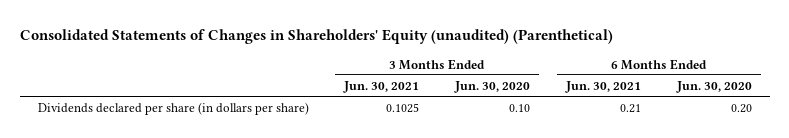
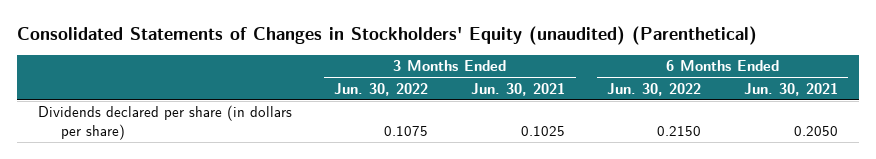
[19,29,613,45] Consolidated Statements of Changes in Shareholders' Equity (unaudited) (Parenthetical) -> [16,26,757,46] Consolidated Statements of Changes in Stockholders' Equity (unaudited) (Parenthetical)
[454,80,531,93] Jun. 30, 2020 -> none
[675,80,752,93] Jun. 30, 2020 -> none
none -> [334,82,429,96] Jun. 30, 2022
none -> [607,82,702,96] Jun. 30, 2022
[620,103,642,113] 0.21 -> [793,125,838,136] 0.2050

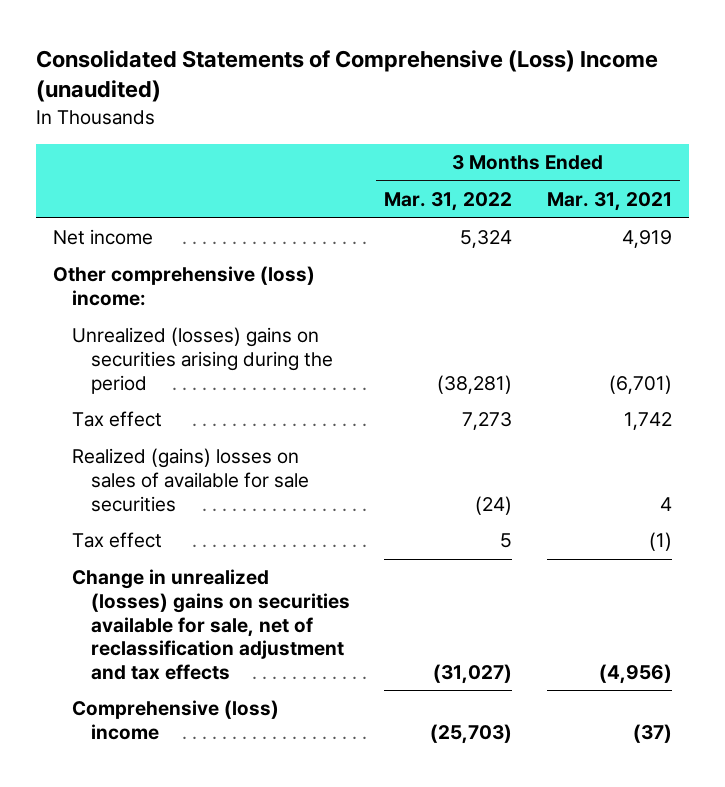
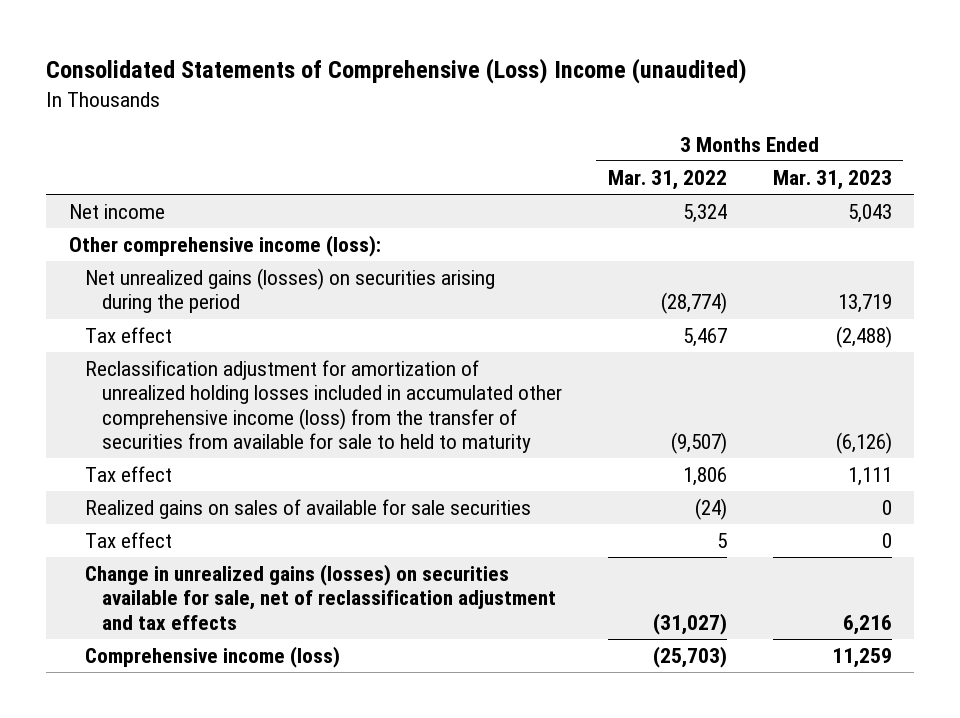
[546,192,672,212] Mar. 31, 2021 -> none
none -> [772,169,892,190] Mar. 31, 2023
[53,266,316,307] Other comprehensive (loss) income: -> [68,235,381,258] Other comprehensive income (loss):
[72,327,334,394] Unrealized (losses) gains on securities arising during the period -> [85,268,496,314] Net unrealized gains (losses) on securities arising during the period
[437,374,513,394] (38,281) -> [660,292,727,315] (28,774)
[462,412,513,431] 7,273 -> [682,328,727,348] 5,467
none -> [85,360,562,454] Reclassification adjustment for amortization of unrealized holding losses included in accumulated other comprehensive income (loss) from the transfer of securities from available for sale to held to maturity
none -> [85,466,173,483] Tax effect
[72,448,310,512] Realized (gains) losses on sales of available for sale securities -> [85,499,532,520] Realized gains on sales of available for sale securities
[72,569,351,681] Change in unrealized (losses) gains on securities available for sale, net of reclassification adjustment and tax effects -> [85,564,556,630] Change in unrealized gains (losses) on securities available for sale, net of reclassification adjustment and tax effects
[72,700,280,741] Comprehensive (loss) income -> [85,646,341,669] Comprehensive income (loss)

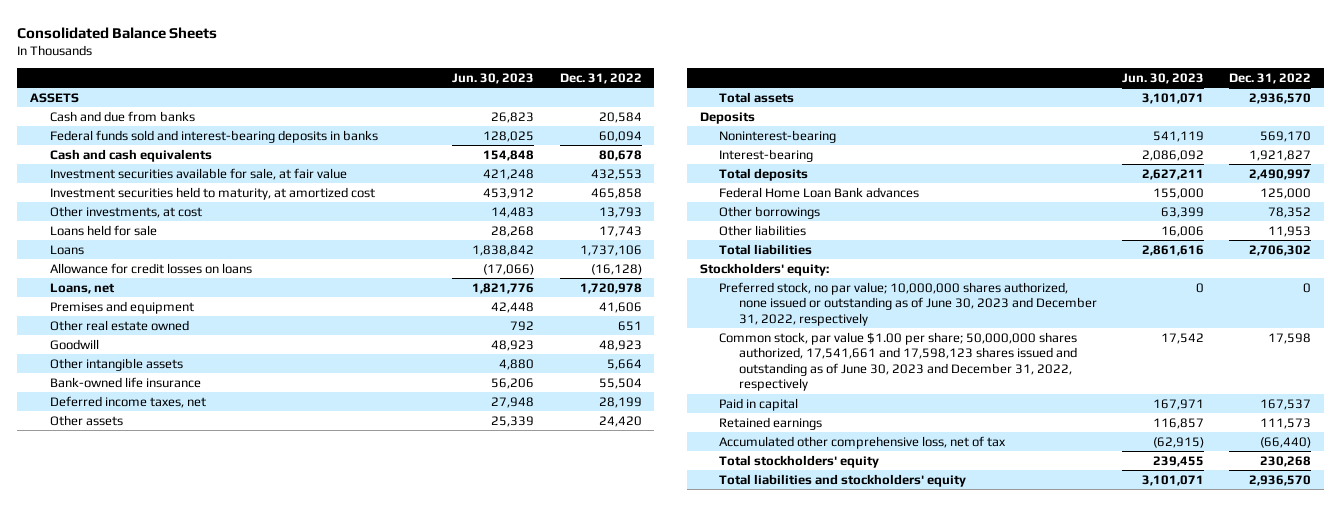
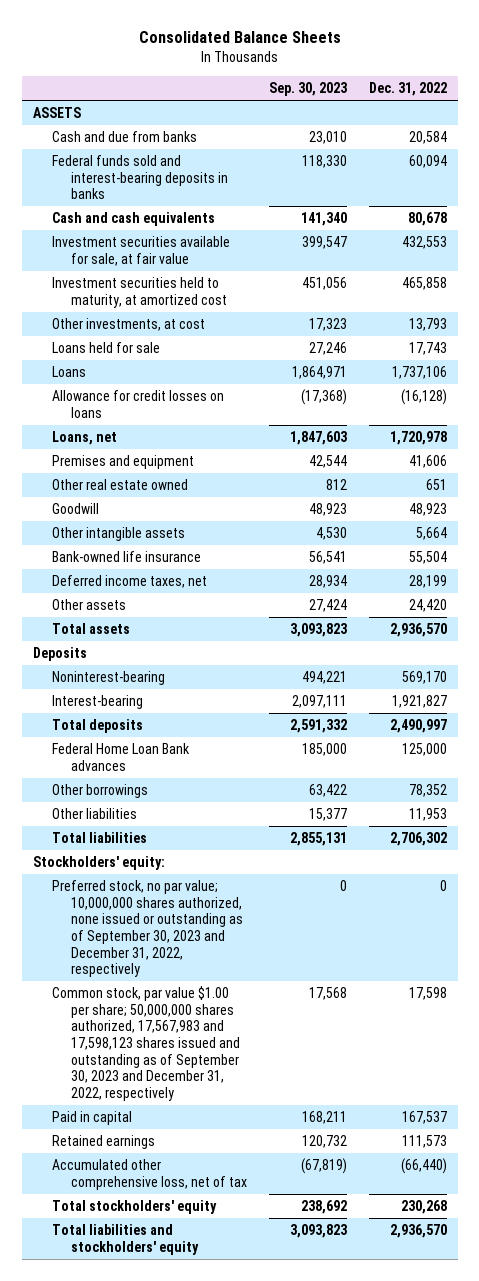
[452,73,535,85] Jun. 30, 2023 -> none
none -> [268,82,347,97] Sep. 30, 2023
[719,281,1097,326] Preferred stock, no par value; 10,000,000 shares authorized, none issued or outstanding as of June 30, 2023 and December 31, 2022, respectively -> [51,879,243,978] Preferred stock, no par value; 10,000,000 shares authorized, none issued or outstanding as of September 30, 2023 and December 31, 2022, respectively
[719,331,1078,392] Common stock, par value $1.00 per share; 50,000,000 shares authorized, 17,541,661 and 17,598,123 shares issued and outstanding as of June 30, 2023 and December 31, 2022, respectively -> [51,985,240,1101] Common stock, par value $1.00 per share; 50,000,000 shares authorized, 17,567,983 and 17,598,123 shares issued and outstanding as of September 30, 2023 and December 31, 2022, respectively

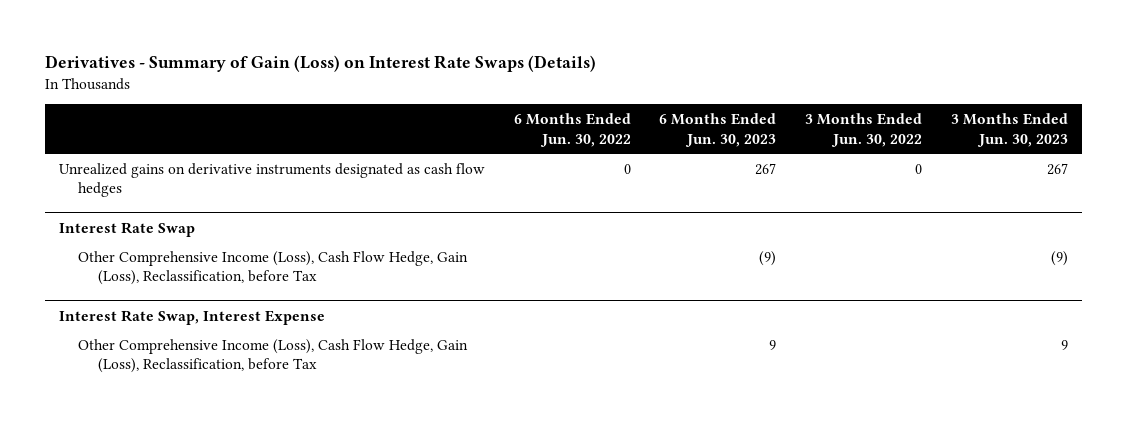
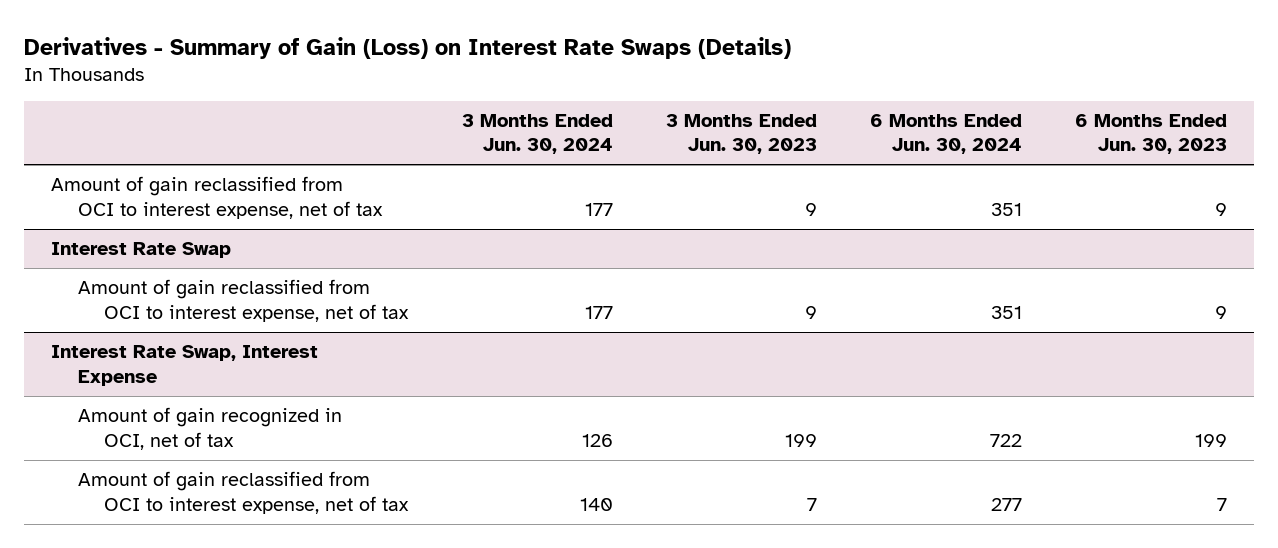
[513,113,631,147] 6 Months Ended Jun. 30, 2022 -> none
[804,113,922,147] 3 Months Ended Jun. 30, 2022 -> none
none -> [461,113,613,155] 3 Months Ended Jun. 30, 2024
none -> [869,113,1022,155] 6 Months Ended Jun. 30, 2024
[58,162,485,198] Unrealized gains on derivative instruments designated as cash flow hedges -> none
none -> [50,176,383,219] Amount of gain reclassified from OCI to interest expense, net of tax
[78,250,469,286] Other Comprehensive Income (Loss), Cash Flow Hedge, Gain (Loss), Reclassification, before Tax -> none
none -> [77,279,410,322] Amount of gain reclassified from OCI to interest expense, net of tax
[78,338,469,374] Other Comprehensive Income (Loss), Cash Flow Hedge, Gain (Loss), Reclassification, before Tax -> none
none -> [77,407,342,450] Amount of gain recognized in OCI, net of tax
none -> [77,471,410,514] Amount of gain reclassified from OCI to interest expense, net of tax

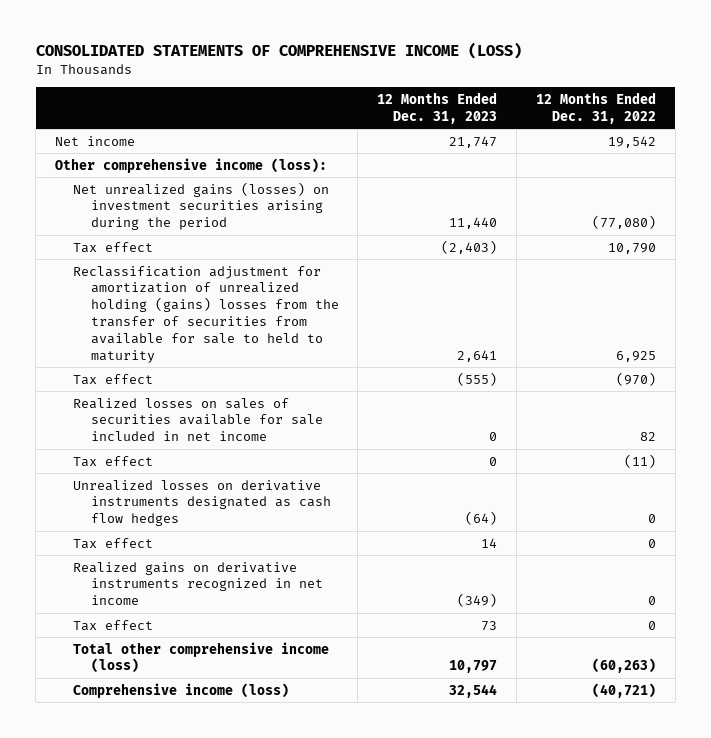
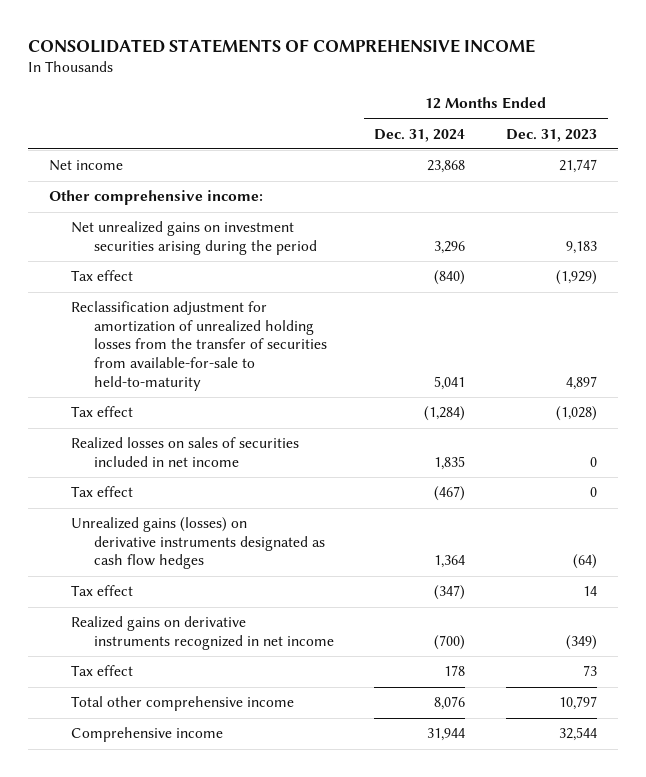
[35,42,522,60] CONSOLIDATED STATEMENTS OF COMPREHENSIVE INCOME (LOSS) -> [28,38,536,53] CONSOLIDATED STATEMENTS OF COMPREHENSIVE INCOME
[535,92,656,124] 12 Months Ended Dec. 31, 2022 -> none
none -> [374,128,466,142] Dec. 31, 2024
[55,157,328,173] Other comprehensive income (loss): -> [48,190,263,206] Other comprehensive income:
[72,181,329,231] Net unrealized gains (losses) on investment securities arising during the period -> [71,221,317,255] Net unrealized gains on investment securities arising during the period
[449,217,498,230] 11,440 -> [566,240,598,254] 9,183
[441,239,498,254] (2,403) -> [556,270,598,286] (1,929)
[72,265,339,363] Reclassification adjustment for amortization of unrealized holding (gains) losses from the transfer of securities from available for sale to held to maturity -> [71,301,327,391] Reclassification adjustment for amortization of unrealized holding losses from the transfer of securities from available-for-sale to held-to-maturity
[457,349,498,362] 2,641 -> [566,375,598,390] 4,897
[457,371,498,386] (555) -> [556,406,598,422] (1,028)
[72,397,323,442] Realized losses on sales of securities available for sale included in net income -> [71,437,300,467] Realized losses on sales of securities included in net income
[72,479,331,527] Unrealized losses on derivative instruments designated as cash flow hedges -> [71,517,325,570] Unrealized gains (losses) on derivative instruments designated as cash flow hedges
[72,641,329,674] Total other comprehensive income (loss) -> [71,696,295,712] Total other comprehensive income
[72,682,289,698] Comprehensive income (loss) -> [71,727,224,743] Comprehensive income

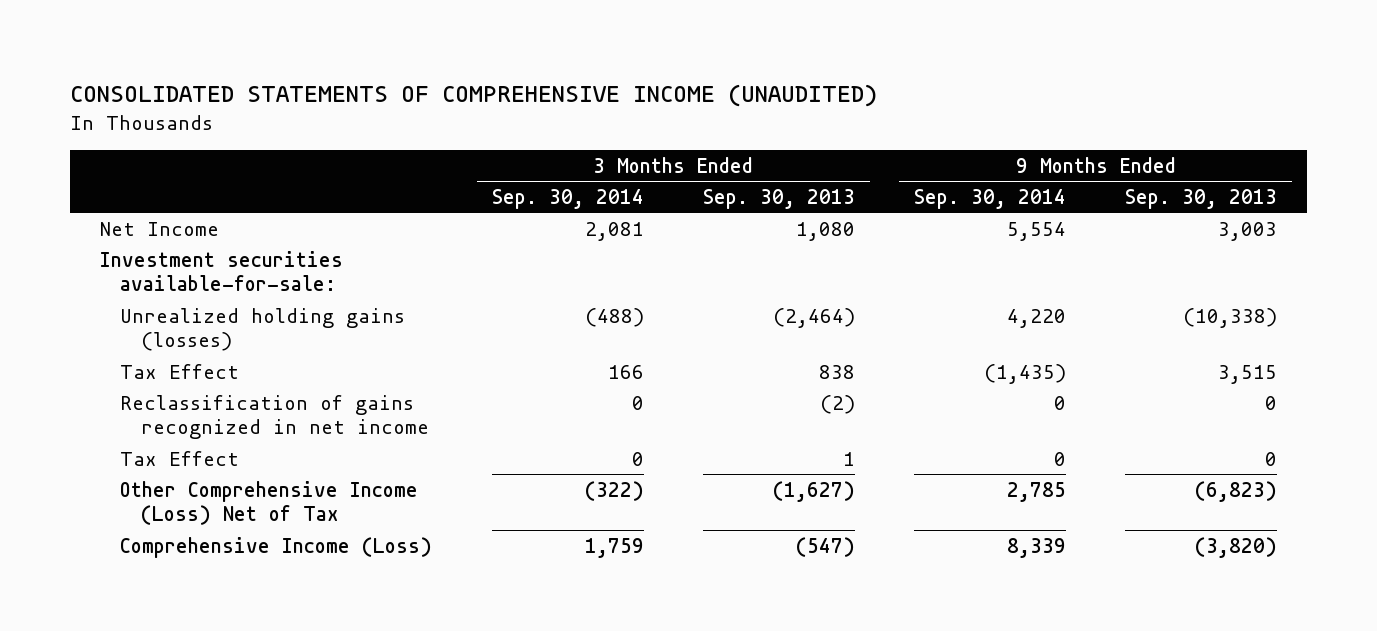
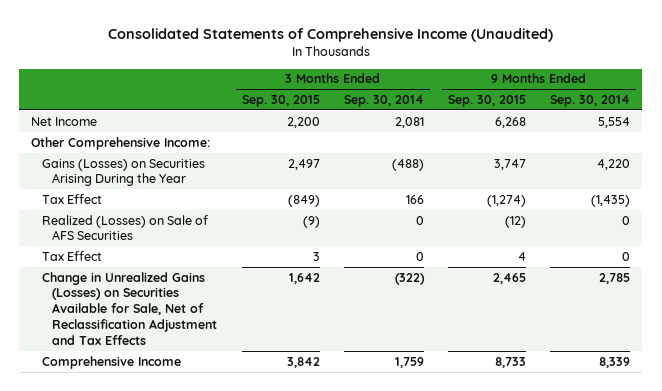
[70,84,878,108] CONSOLIDATED STATEMENTS OF COMPREHENSIVE INCOME (UNAUDITED) -> [107,27,553,42] Consolidated Statements of Comprehensive Income (Unaudited)
[702,188,855,209] Sep. 30, 2013 -> none
[1125,188,1278,209] Sep. 30, 2013 -> none
none -> [241,94,320,107] Sep. 30, 2015
none -> [448,94,527,107] Sep. 30, 2015
[100,250,344,292] Investment securities available-for-sale: -> none
none -> [31,136,211,150] Other Comprehensive Income:
[120,307,406,352] Unrealized holding gains (losses) -> [41,158,205,187] Gains (Losses) on Securities Arising During the Year
[120,394,429,440] Reclassification of gains recognized in net income -> [41,214,208,241] Realized (Losses) on Sale of AFS Securities
[120,480,419,526] Other Comprehensive Income (Loss) Net of Tax -> [41,271,218,345] Change in Unrealized Gains (Losses) on Securities Available for Sale, Net of Reclassification Adjustment and Tax Effects
[120,536,433,558] Comprehensive Income (Loss) -> [41,355,181,369] Comprehensive Income

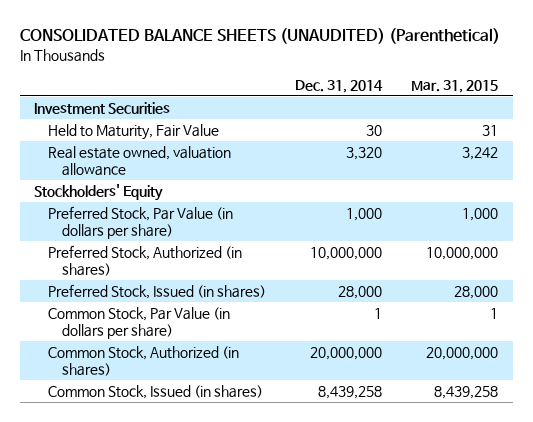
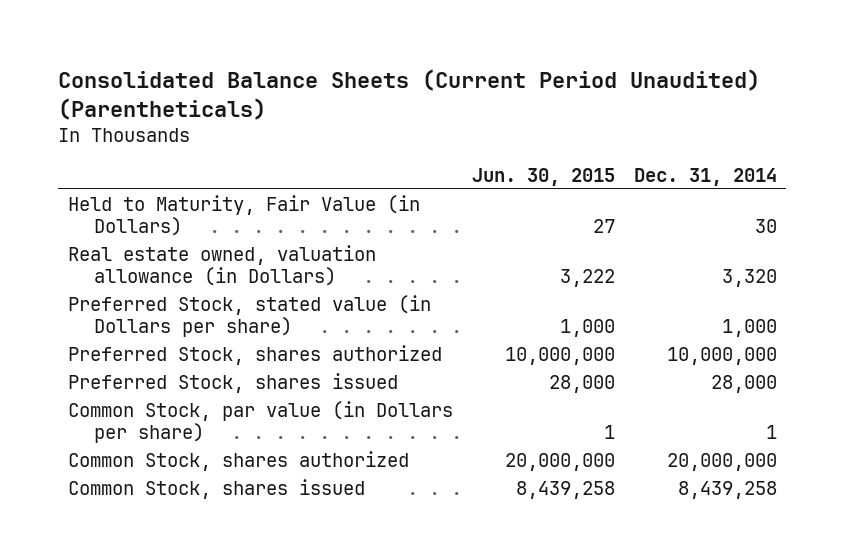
[20,28,501,45] CONSOLIDATED BALANCE SHEETS (UNAUDITED) (Parenthetical) -> [58,68,761,120] Consolidated Balance Sheets (Current Period Unaudited) (Parentheticals)
[411,79,499,93] Mar. 31, 2015 -> none
none -> [471,167,615,186] Jun. 30, 2015
[34,102,171,115] Investment Securities -> none
[34,184,164,202] Stockholders' Equity -> none
[48,124,220,141] Held to Maturity, Fair Value -> [67,194,420,236] Held to Maturity, Fair Value (in Dollars)
[48,146,232,177] Real estate owned, valuation allowance -> [67,244,376,286] Real estate owned, valuation allowance (in Dollars)
[48,206,234,240] Preferred Stock, Par Value (in dollars per share) -> [67,294,431,337] Preferred Stock, stated value (in Dollars per share)
[48,245,243,277] Preferred Stock, Authorized (in shares) -> [67,344,442,365] Preferred Stock, shares authorized
[48,284,267,300] Preferred Stock, Issued (in shares) -> [67,372,398,393] Preferred Stock, shares issued
[48,307,231,340] Common Stock, Par Value (in dollars per share) -> [67,400,453,443] Common Stock, par value (in Dollars per share)
[48,346,240,377] Common Stock, Authorized (in shares) -> [67,450,409,471] Common Stock, shares authorized
[48,385,264,400] Common Stock, Issued (in shares) -> [67,478,365,499] Common Stock, shares issued

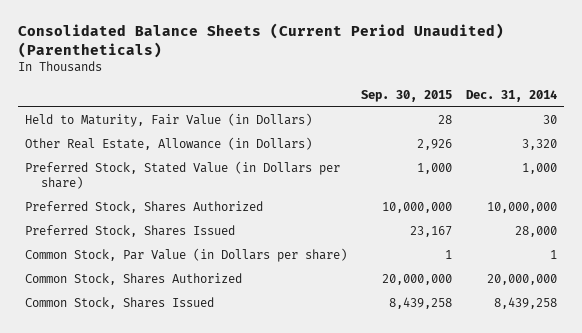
[471,167,615,186] Jun. 30, 2015 -> none
none -> [360,90,452,103] Sep. 30, 2015
[67,244,376,286] Real estate owned, valuation allowance (in Dollars) -> [24,137,312,151] Other Real Estate, Allowance (in Dollars)
[67,294,431,337] Preferred Stock, stated value (in Dollars per share) -> [24,161,340,190] Preferred Stock, Stated Value (in Dollars per share)
[67,344,442,365] Preferred Stock, shares authorized -> [24,201,263,214] Preferred Stock, Shares Authorized
[67,372,398,393] Preferred Stock, shares issued -> [24,225,235,238] Preferred Stock, Shares Issued
[67,400,453,443] Common Stock, par value (in Dollars per share) -> [24,248,347,263] Common Stock, Par Value (in Dollars per share)
[67,450,409,471] Common Stock, shares authorized -> [24,273,242,286] Common Stock, Shares Authorized
[67,478,365,499] Common Stock, shares issued -> [24,297,214,310] Common Stock, Shares Issued

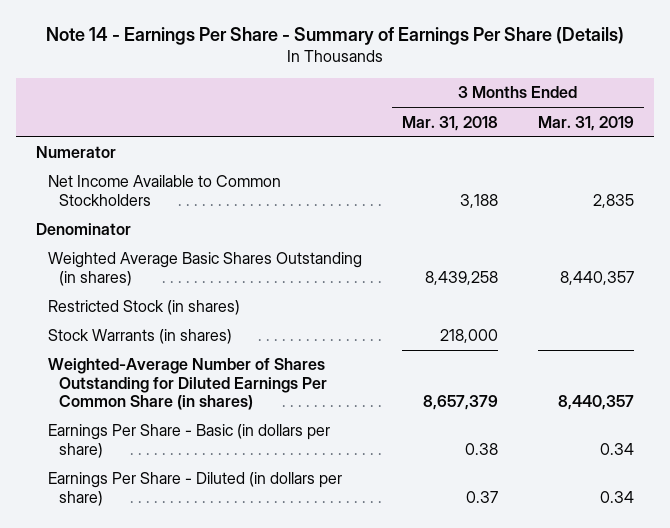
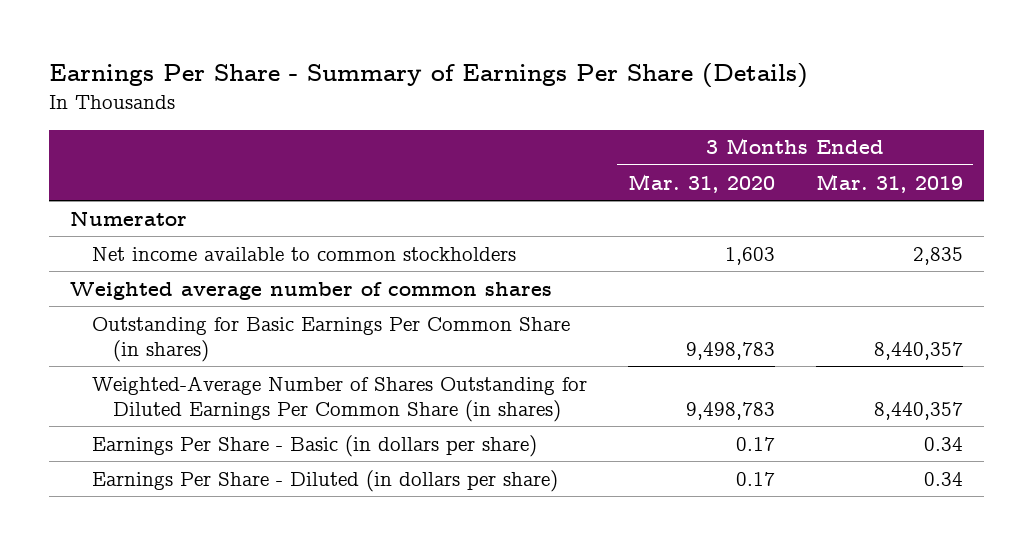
[45,26,624,45] Note 14 - Earnings Per Share - Summary of Earnings Per Share (Details) -> [49,63,809,89] Earnings Per Share - Summary of Earnings Per Share (Details)
[401,115,498,131] Mar. 31, 2018 -> none
none -> [627,173,775,193] Mar. 31, 2020
[36,223,132,236] Denominator -> none
[47,300,240,316] Restricted Stock (in shares) -> none
[47,329,232,345] Stock Warrants (in shares) -> none
[47,175,281,206] Net Income Available to Common Stockholders -> [91,246,516,261] Net income available to common stockholders
none -> [69,281,552,300] Weighted average number of common shares
[47,252,362,286] Weighted Average Basic Shares Outstanding (in shares) -> [91,316,570,362] Outstanding for Basic Earnings Per Common Share (in shares)

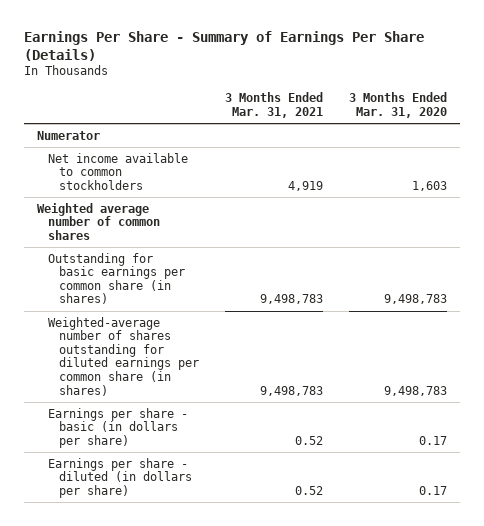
[816,173,964,193] Mar. 31, 2019 -> none
none -> [224,92,323,119] 3 Months Ended Mar. 31, 2021
[91,316,570,362] Outstanding for Basic Earnings Per Common Share (in shares) -> [47,252,185,305] Outstanding for basic earnings per common share (in shares)
[91,375,587,422] Weighted-Average Number of Shares Outstanding for Diluted Earnings Per Common Share (in shares) -> [47,316,199,396] Weighted-average number of shares outstanding for diluted earnings per common share (in shares)
[91,434,537,457] Earnings Per Share - Basic (in dollars per share) -> [47,407,188,448] Earnings per share - basic (in dollars per share)
[91,469,558,492] Earnings Per Share - Diluted (in dollars per share) -> [47,457,192,498] Earnings per share - diluted (in dollars per share)

